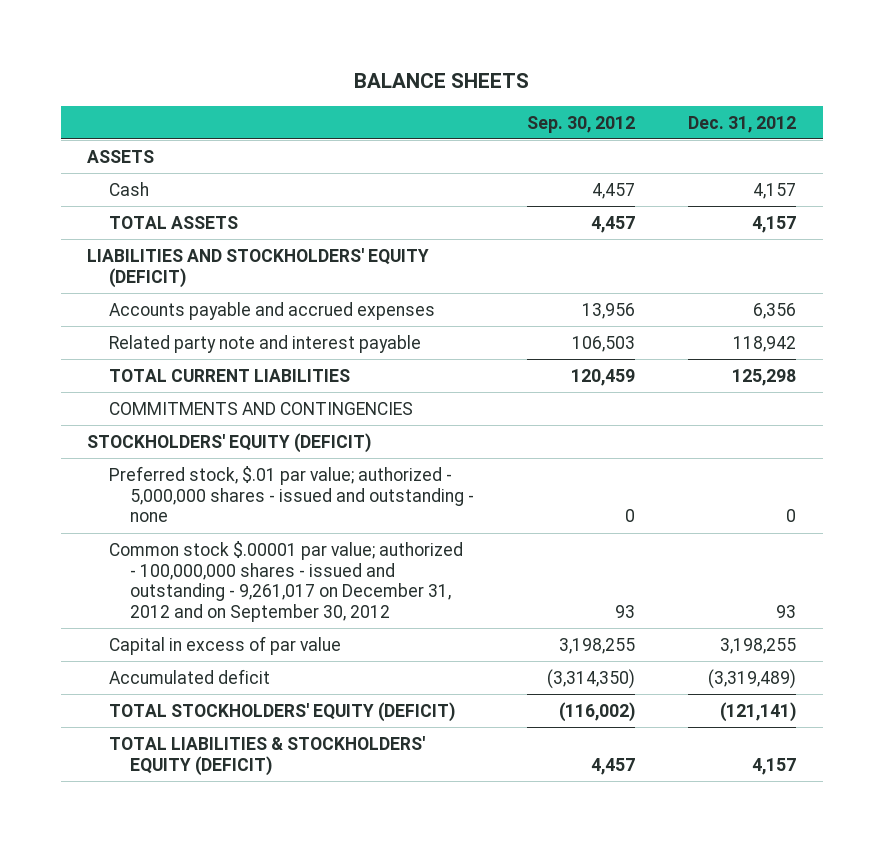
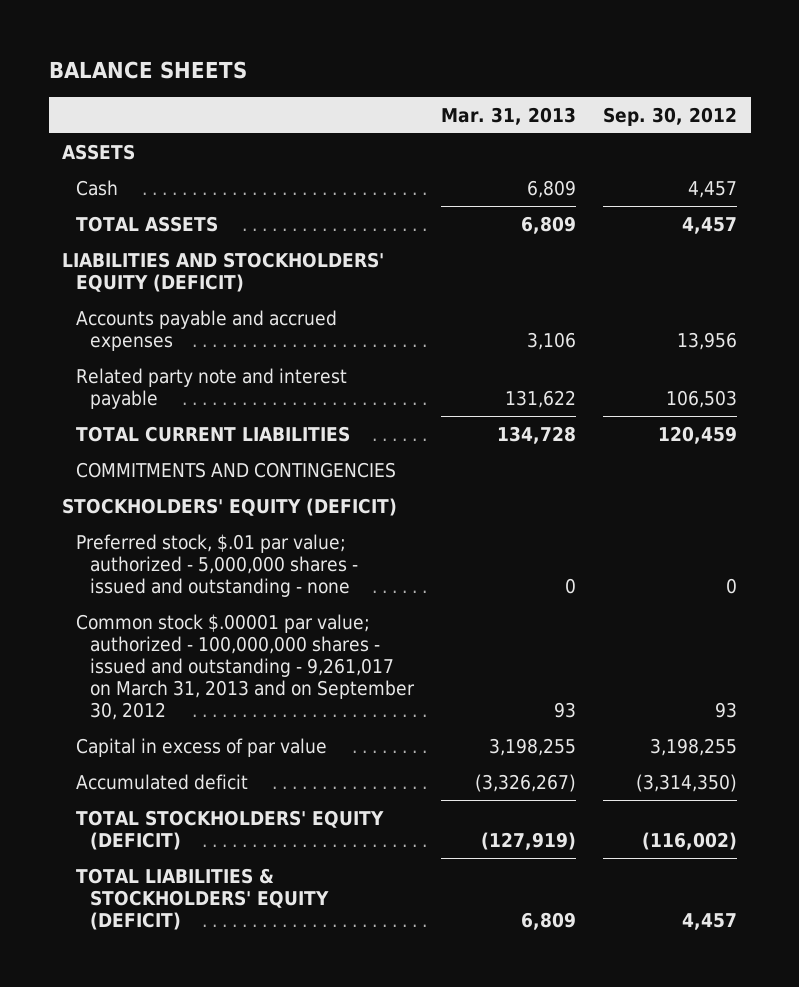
[688,115,797,133] Dec. 31, 2012 -> none
none -> [440,106,576,125] Mar. 31, 2013
[108,540,463,623] Common stock $.00001 par value; authorized - 100,000,000 shares - issued and outstanding - 9,261,017 on December 31, 2012 and on September 30, 2012 -> [76,613,415,720] Common stock $.00001 par value; authorized - 100,000,000 shares - issued and outstanding - 9,261,017 on March 31, 2013 and on September 30, 2012

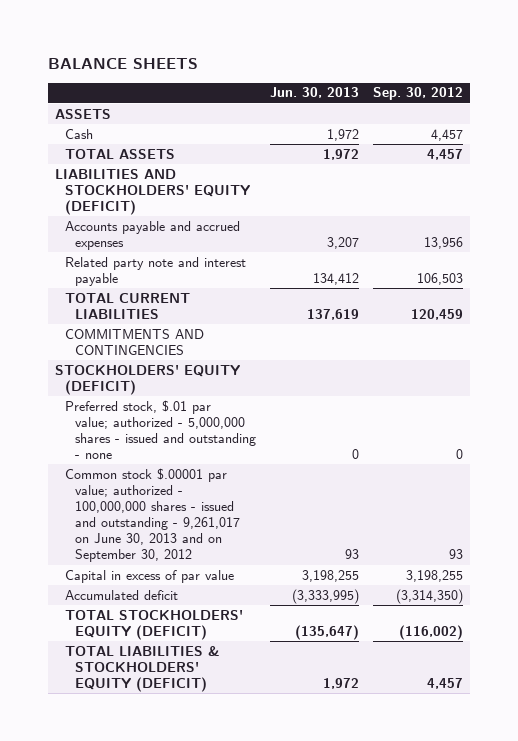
[440,106,576,125] Mar. 31, 2013 -> none
none -> [270,87,360,99] Jun. 30, 2013
[76,613,415,720] Common stock $.00001 par value; authorized - 100,000,000 shares - issued and outstanding - 9,261,017 on March 31, 2013 and on September 30, 2012 -> [64,467,241,563] Common stock $.00001 par value; authorized - 100,000,000 shares - issued and outstanding - 9,261,017 on June 30, 2013 and on September 30, 2012

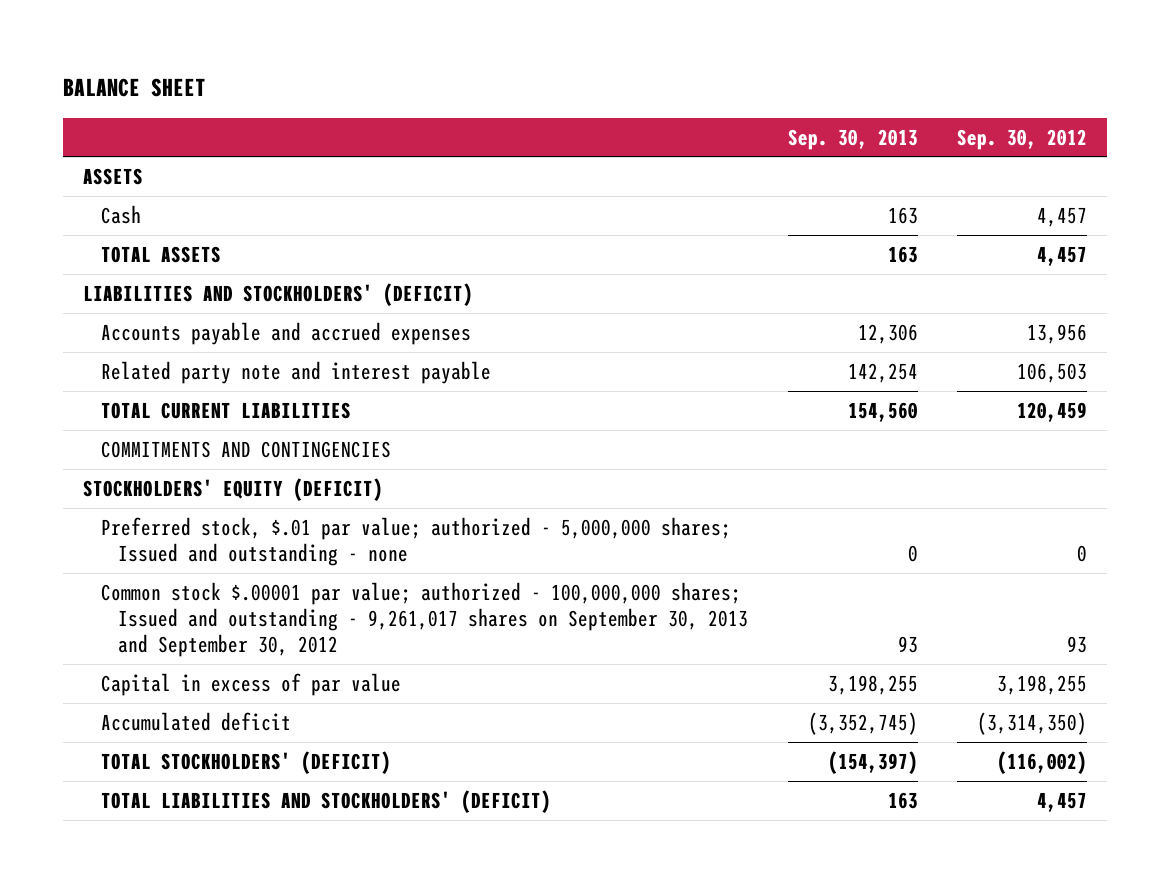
[47,57,198,69] BALANCE SHEETS -> [63,78,207,98] BALANCE SHEET
[270,87,360,99] Jun. 30, 2013 -> none
none -> [787,128,918,150] Sep. 30, 2013
[54,168,250,216] LIABILITIES AND STOCKHOLDERS' EQUITY (DEFICIT) -> [82,282,473,306] LIABILITIES AND STOCKHOLDERS' (DEFICIT)
[64,399,257,460] Preferred stock, $.01 par value; authorized - 5,000,000 shares - issued and outstanding - none -> [100,516,731,567] Preferred stock, $.01 par value; authorized - 5,000,000 shares; Issued and outstanding - none
[64,467,241,563] Common stock $.00001 par value; authorized - 100,000,000 shares - issued and outstanding - 9,261,017 on June 30, 2013 and on September 30, 2012 -> [100,581,749,658] Common stock $.00001 par value; authorized - 100,000,000 shares; Issued and outstanding - 9,261,017 shares on September 30, 2013 and September 30, 2012
[64,609,243,640] TOTAL STOCKHOLDERS' EQUITY (DEFICIT) -> [100,750,391,774] TOTAL STOCKHOLDERS' (DEFICIT)
[64,645,220,693] TOTAL LIABILITIES & STOCKHOLDERS' EQUITY (DEFICIT) -> [100,789,551,813] TOTAL LIABILITIES AND STOCKHOLDERS' (DEFICIT)

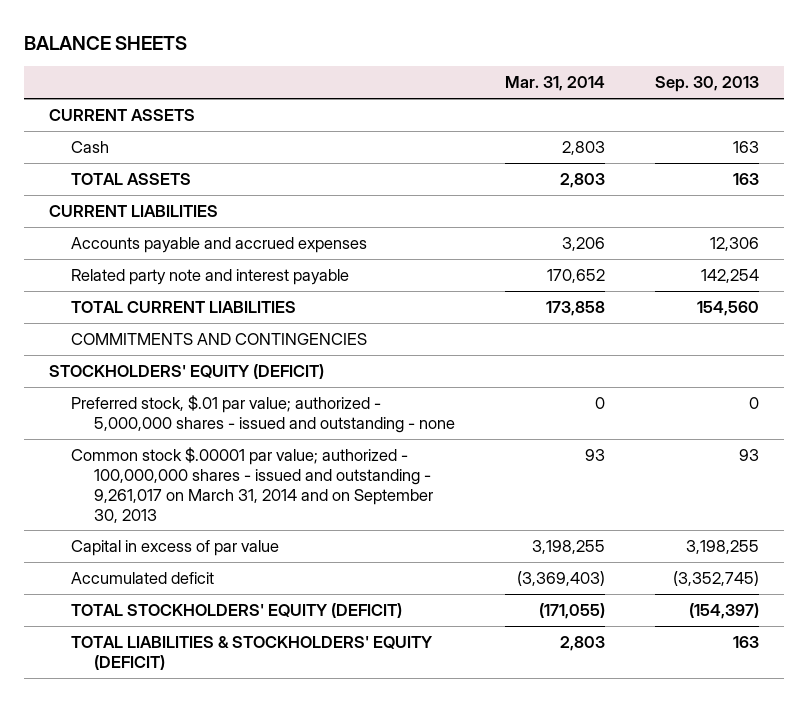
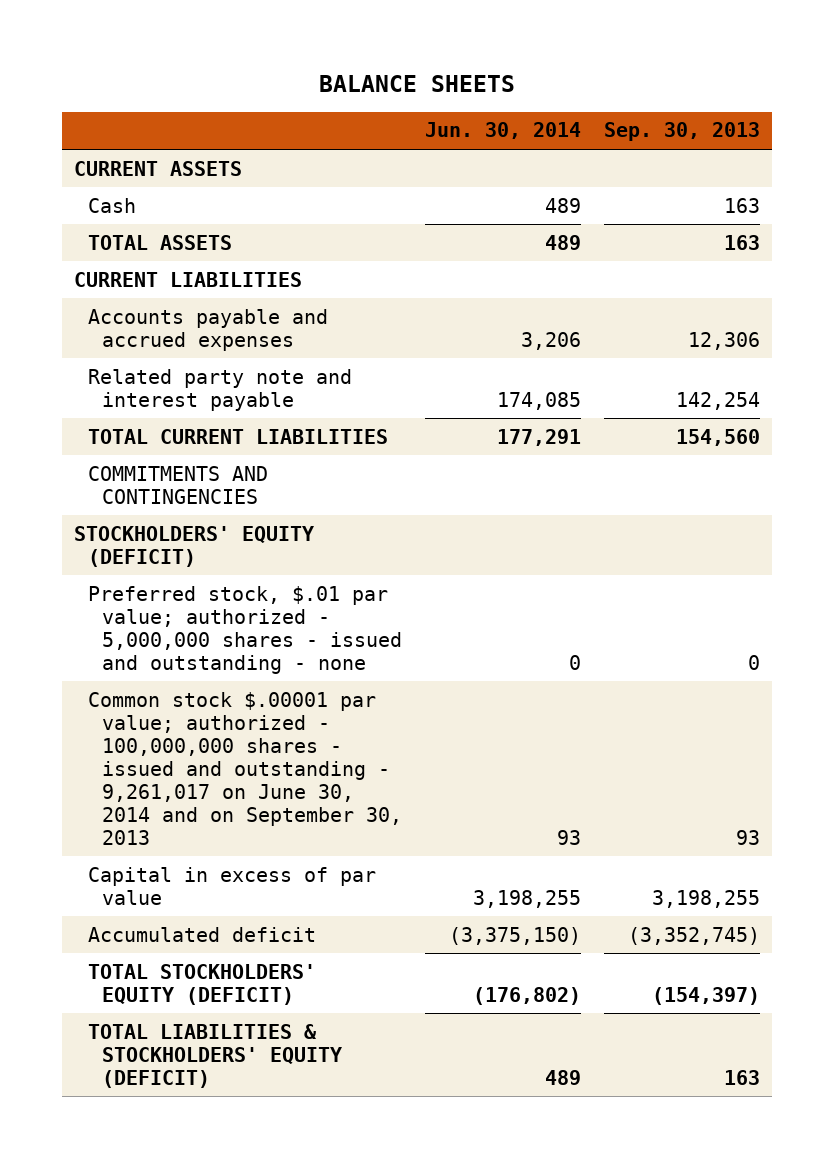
[504,76,605,92] Mar. 31, 2014 -> none
none -> [425,122,582,140] Jun. 30, 2014
[71,446,434,523] Common stock $.00001 par value; authorized - 100,000,000 shares - issued and outstanding - 9,261,017 on March 31, 2014 and on September 30, 2013 -> [87,691,403,845] Common stock $.00001 par value; authorized - 100,000,000 shares - issued and outstanding - 9,261,017 on June 30, 2014 and on September 30, 2013

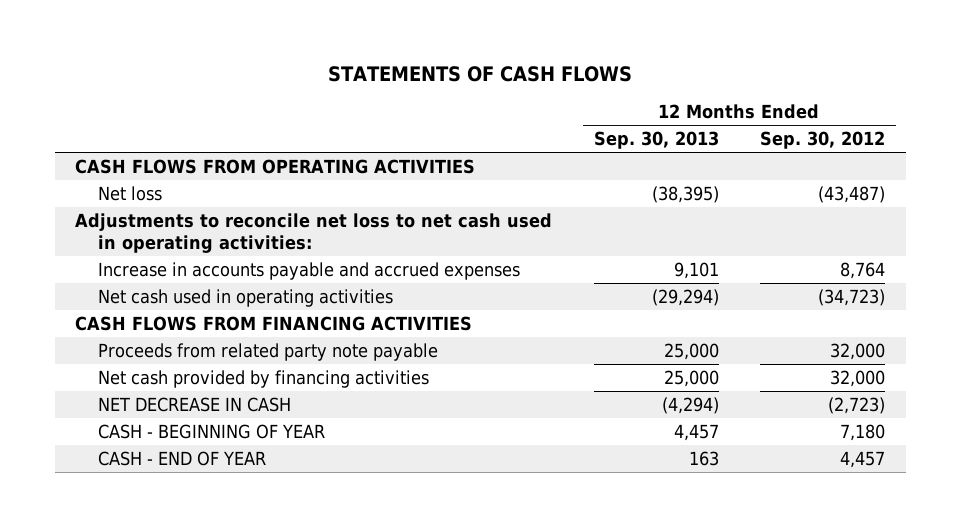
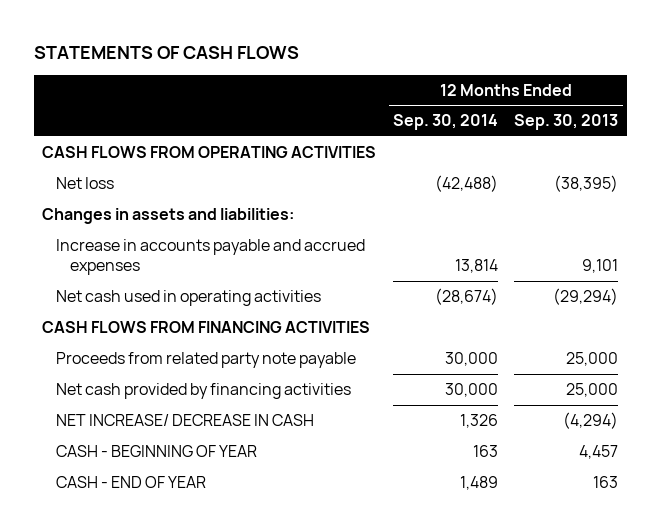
[760,131,886,150] Sep. 30, 2012 -> none
none -> [392,114,498,131] Sep. 30, 2014
[75,212,553,253] Adjustments to reconcile net loss to net cash used in operating activities: -> none
none -> [42,208,295,225] Changes in assets and liabilities:
[97,396,291,412] NET DECREASE IN CASH -> [56,414,315,427] NET INCREASE/ DECREASE IN CASH

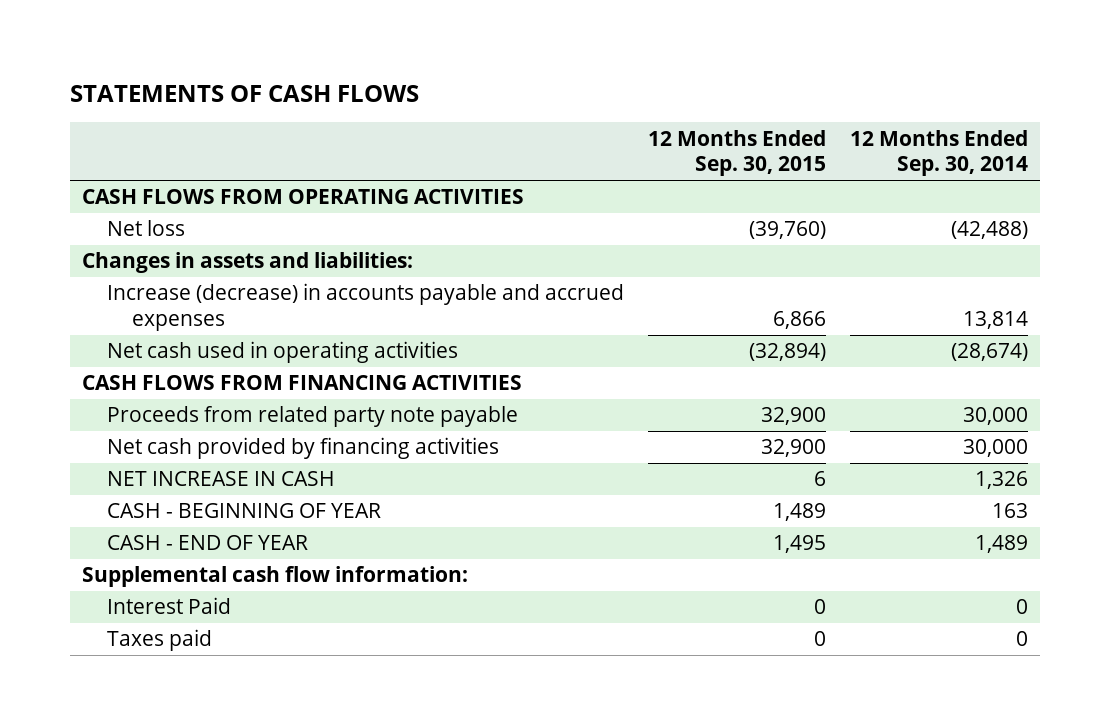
[514,114,619,131] Sep. 30, 2013 -> none
none -> [647,129,826,177] 12 Months Ended Sep. 30, 2015
[56,239,366,276] Increase in accounts payable and accrued expenses -> [106,283,624,331] Increase (decrease) in accounts payable and accrued expenses
[56,414,315,427] NET INCREASE/ DECREASE IN CASH -> [106,471,335,487] NET INCREASE IN CASH
none -> [81,566,468,588] Supplemental cash flow information:
none -> [106,597,231,615] Interest Paid
none -> [106,629,212,652] Taxes paid

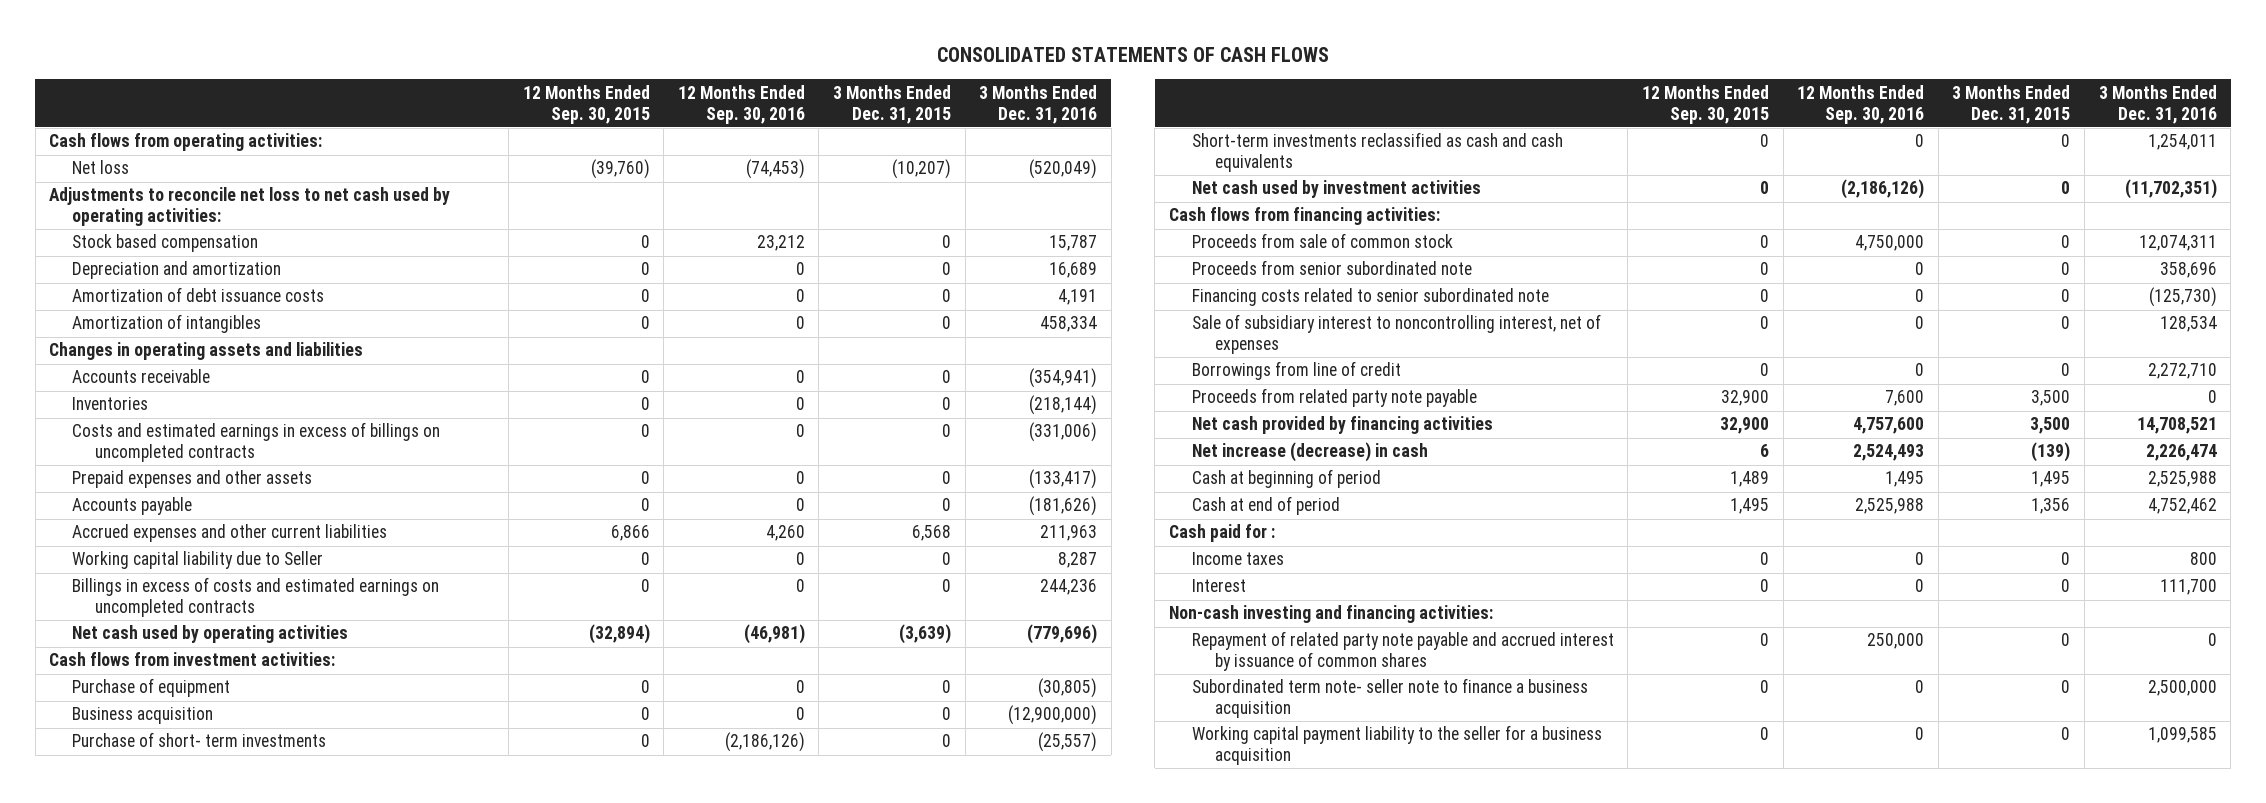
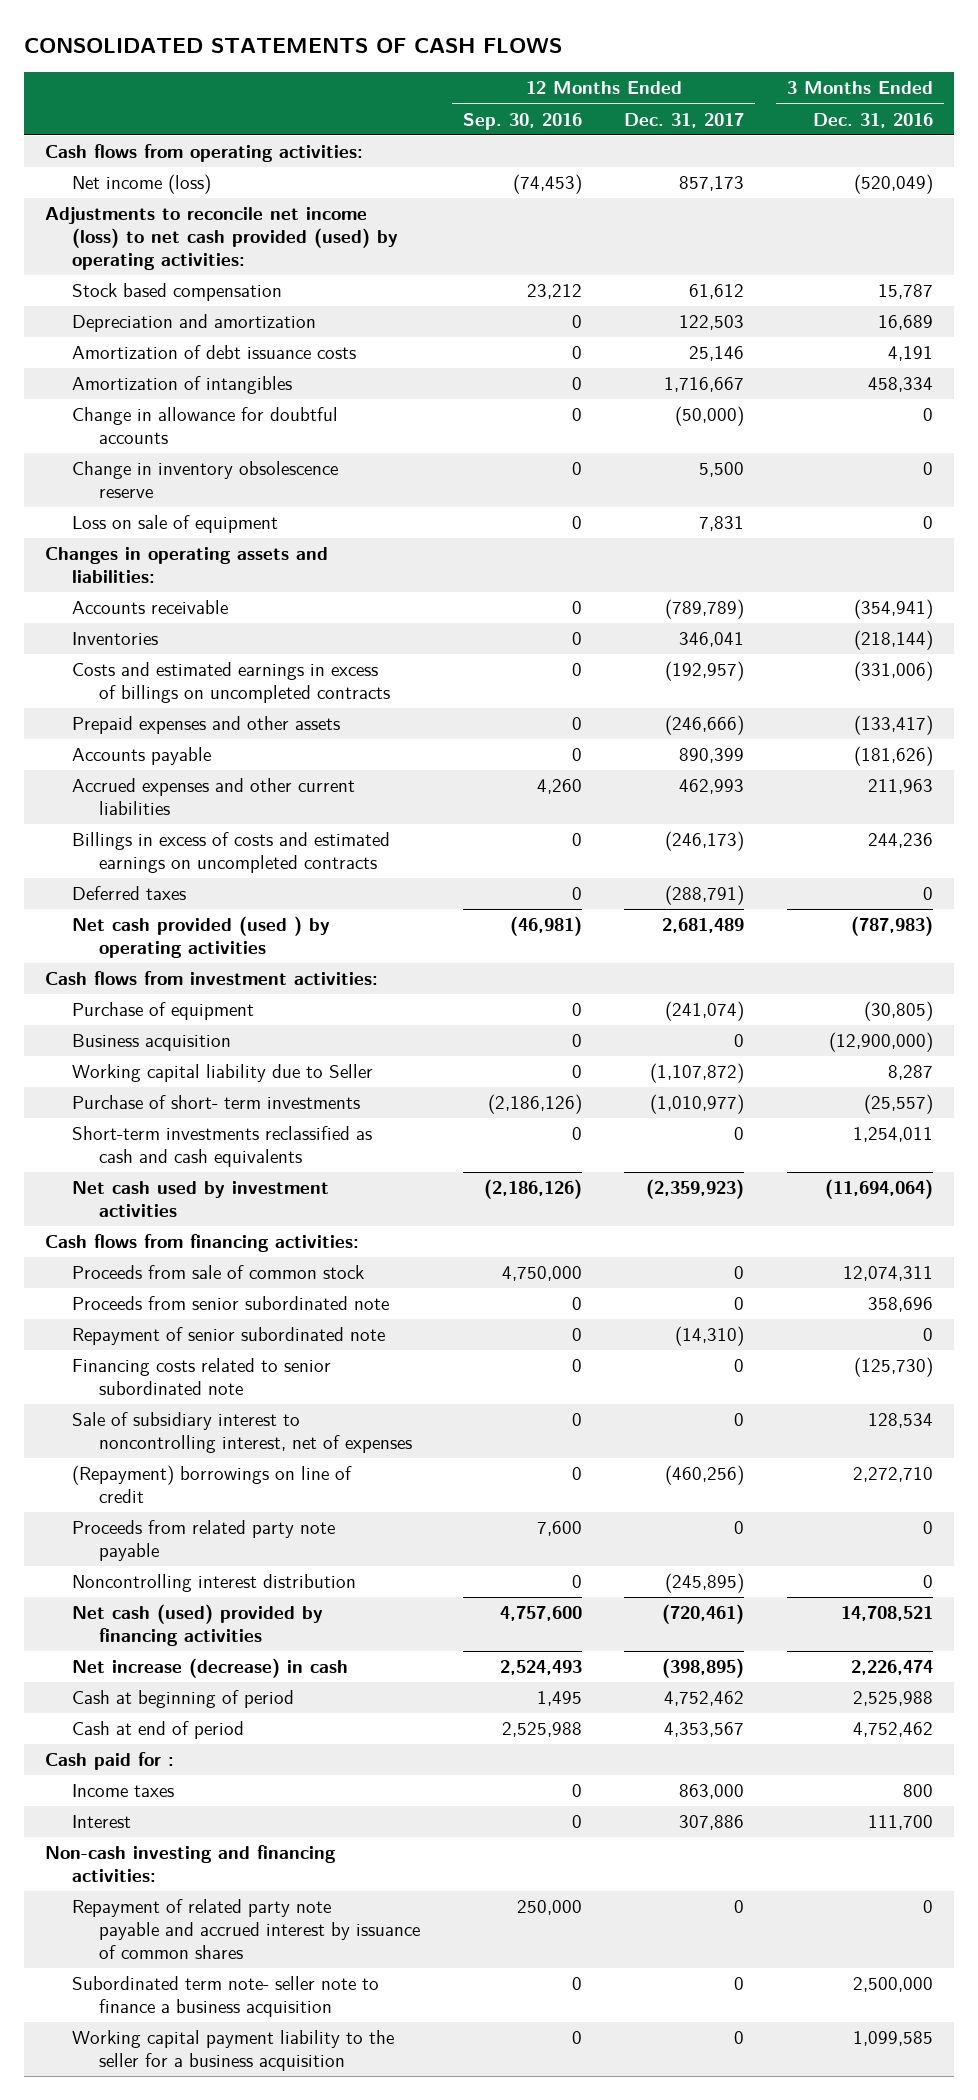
[522,84,650,124] 12 Months Ended Sep. 30, 2015 -> none
[832,84,951,124] 3 Months Ended Dec. 31, 2015 -> none
none -> [624,112,745,128] Dec. 31, 2017
[72,160,130,175] Net loss -> [72,174,212,195] Net income (loss)
[49,187,451,227] Adjustments to reconcile net loss to net cash used by operating activities: -> [45,207,399,270] Adjustments to reconcile net income (loss) to net cash provided (used) by operating activities:
none -> [72,407,339,444] Change in allowance for doubtful accounts
none -> [72,461,339,498] Change in inventory obsolescence reserve
none -> [72,515,279,534] Loss on sale of equipment
[49,342,364,361] Changes in operating assets and liabilities -> [45,547,329,583] Changes in operating assets and liabilities:
none -> [72,886,187,901] Deferred taxes
[72,625,349,644] Net cash used by operating activities -> [72,916,331,958] Net cash provided (used ) by operating activities
[1027,624,1098,645] (779,696) -> [850,916,933,937] (787,983)
[72,551,324,570] Working capital liability due to Seller -> [72,1064,374,1083] Working capital liability due to Seller
[2124,179,2217,200] (11,702,351) -> [824,1179,933,1200] (11,694,064)
none -> [72,1327,386,1346] Repayment of senior subordinated note
[1191,361,1401,381] Borrowings from line of credit -> [72,1465,353,1503] (Repayment) borrowings on line of credit
none -> [72,1574,357,1593] Noncontrolling interest distribution
[1191,416,1493,435] Net cash provided by financing activities -> [72,1604,324,1646] Net cash (used) provided by financing activities

